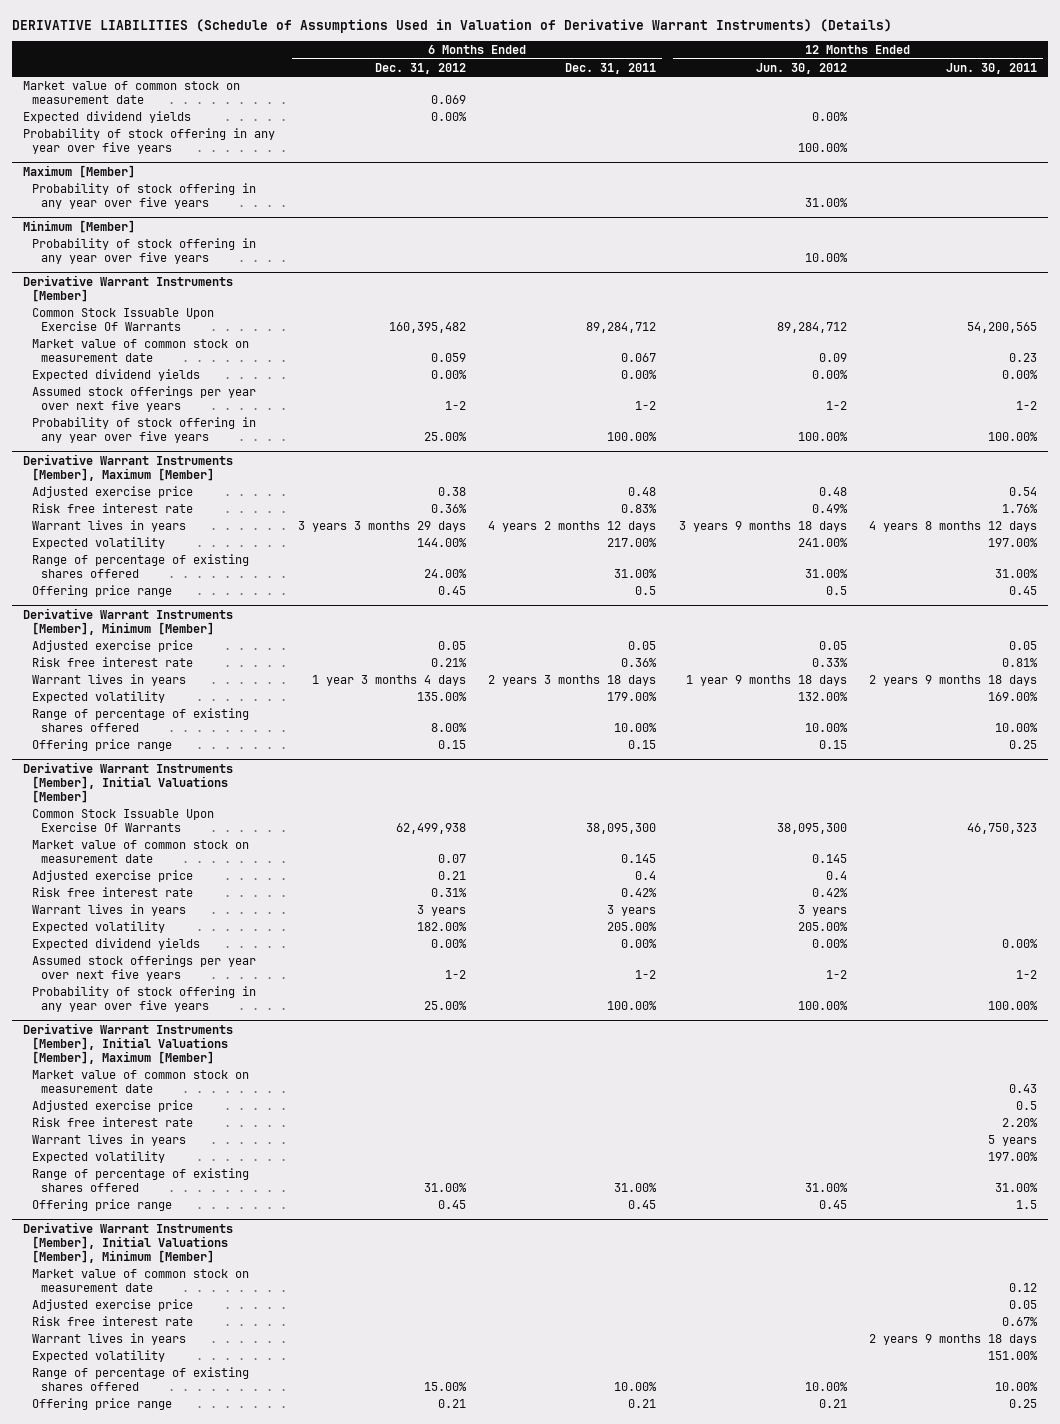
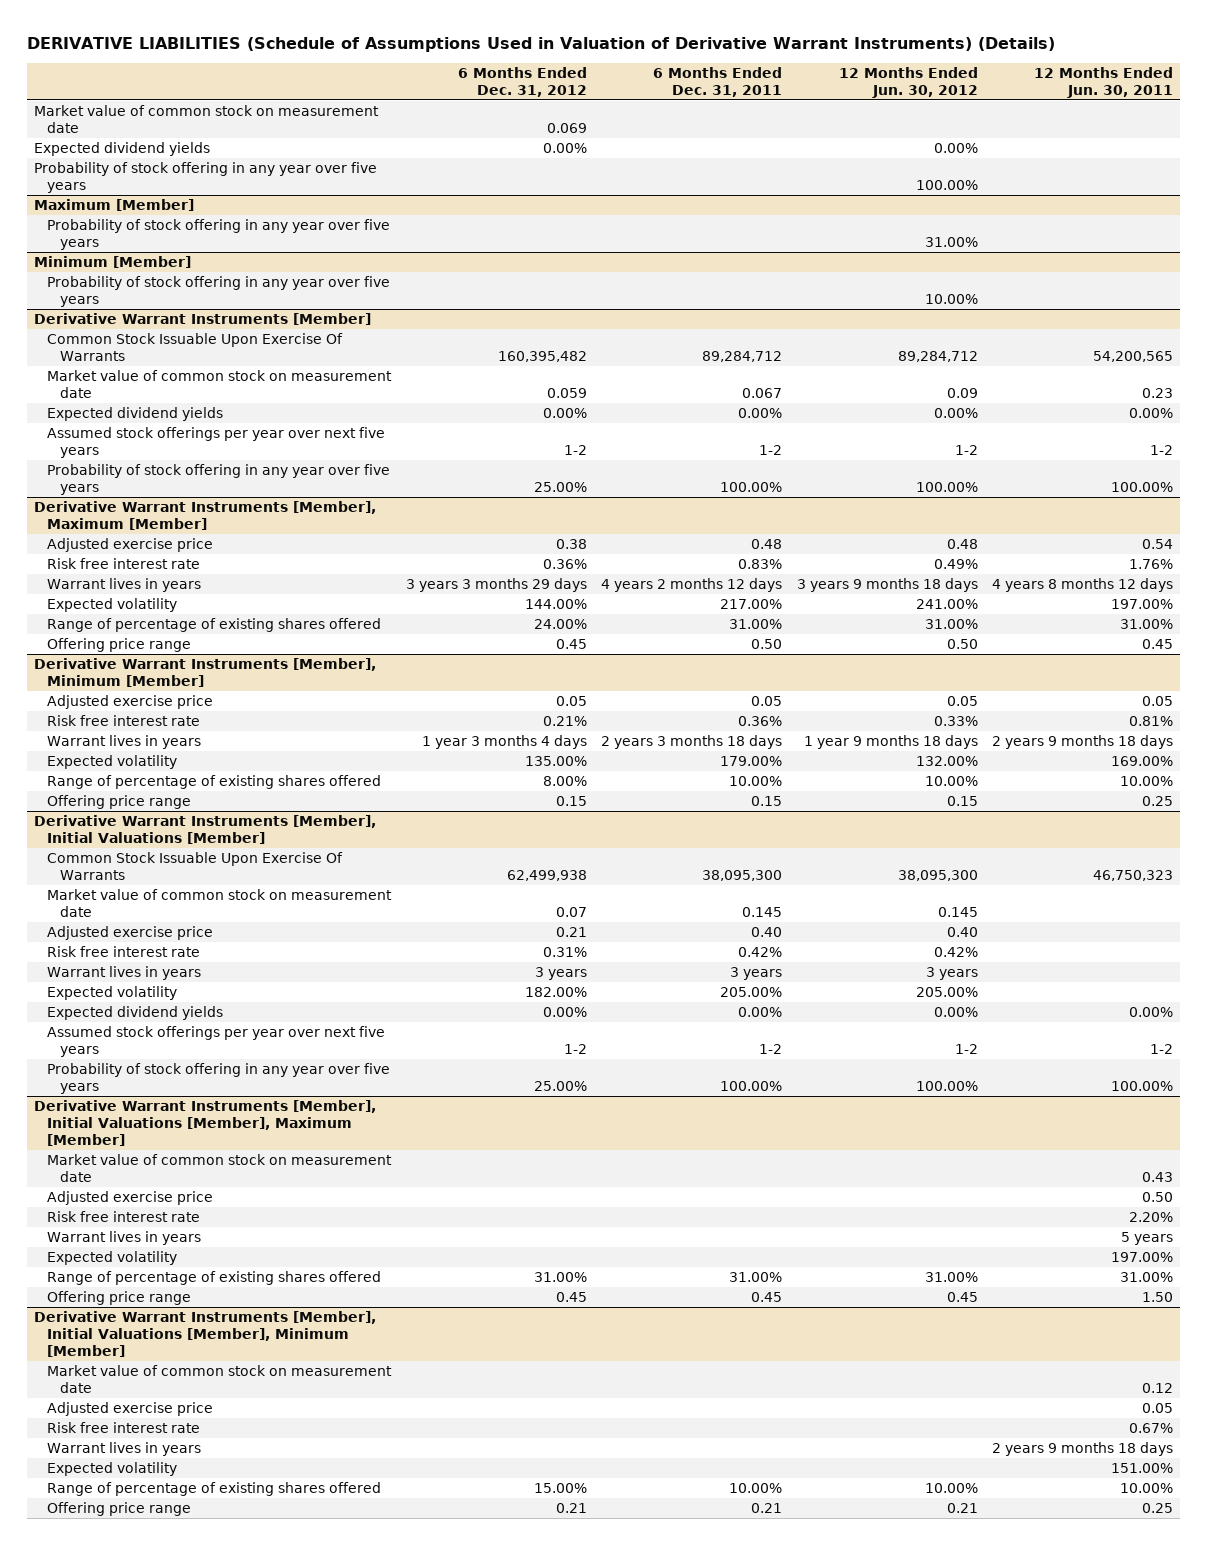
[635,585,657,595] 0.5 -> [751,639,783,650] 0.50
[825,585,847,595] 0.5 -> [946,639,978,650] 0.50
[635,870,657,880] 0.4 -> [751,927,783,938] 0.40
[825,870,847,880] 0.4 -> [946,927,978,938] 0.40
[1015,1100,1037,1110] 0.5 -> [1142,1192,1174,1203] 0.50
[1015,1199,1037,1209] 1.5 -> [1142,1292,1174,1303] 1.50

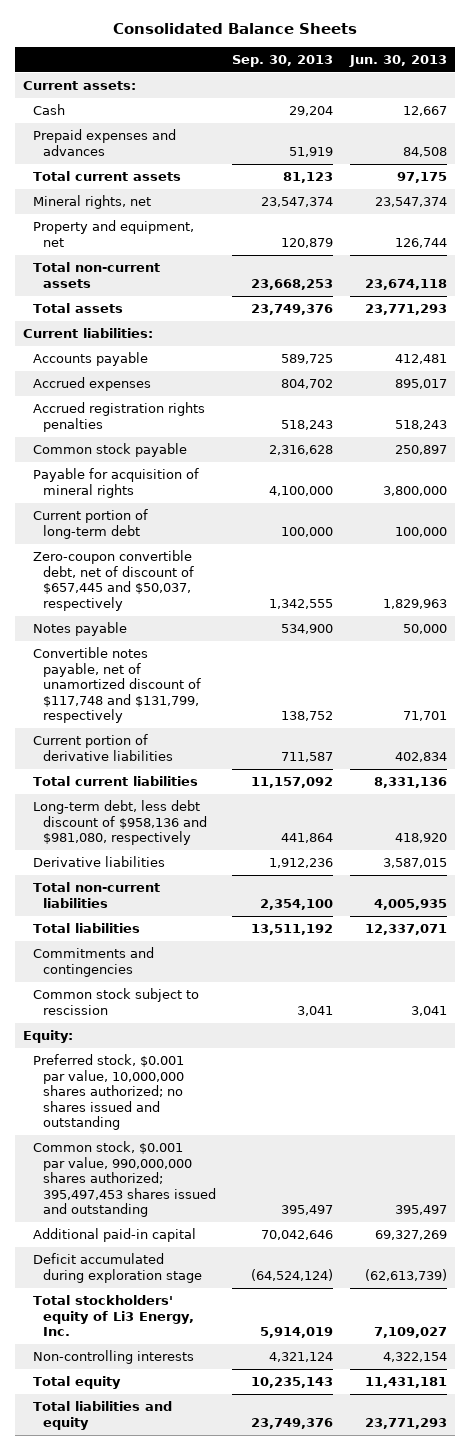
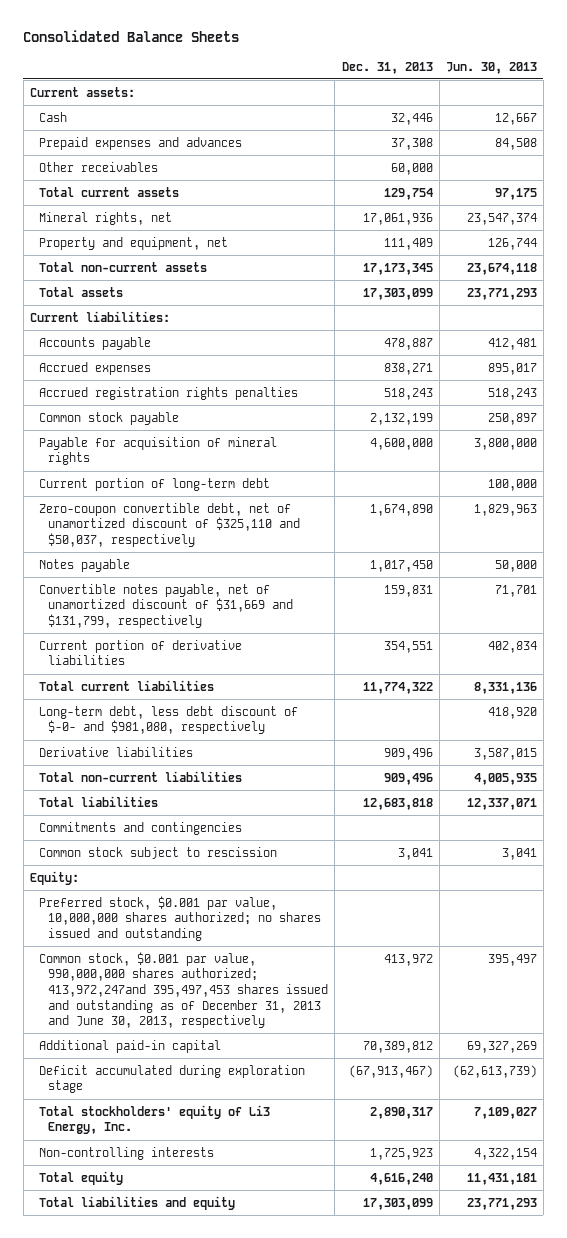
[232,55,334,68] Sep. 30, 2013 -> none
none -> [341,61,433,74] Dec. 31, 2013
none -> [39,161,159,172] Other receivables
[32,550,194,611] Zero-coupon convertible debt, net of discount of $657,445 and $50,037, respectively -> [39,502,301,547] Zero-coupon convertible debt, net of unamortized discount of $325,110 and $50,037, respectively
[32,647,201,724] Convertible notes payable, net of unamortized discount of $117,748 and $131,799, respectively -> [39,583,294,628] Convertible notes payable, net of unamortized discount of $31,669 and $131,799, respectively
[32,800,207,846] Long-term debt, less debt discount of $958,136 and $981,080, respectively -> [39,705,299,735] Long-term debt, less debt discount of $-0- and $981,080, respectively
[32,1141,216,1218] Common stock, $0.001 par value, 990,000,000 shares authorized; 395,497,453 shares issued and outstanding -> [39,951,329,1029] Common stock, $0.001 par value, 990,000,000 shares authorized; 413,972,247and 395,497,453 shares issued and outstanding as of December 31, 2013 and June 30, 2013, respectively

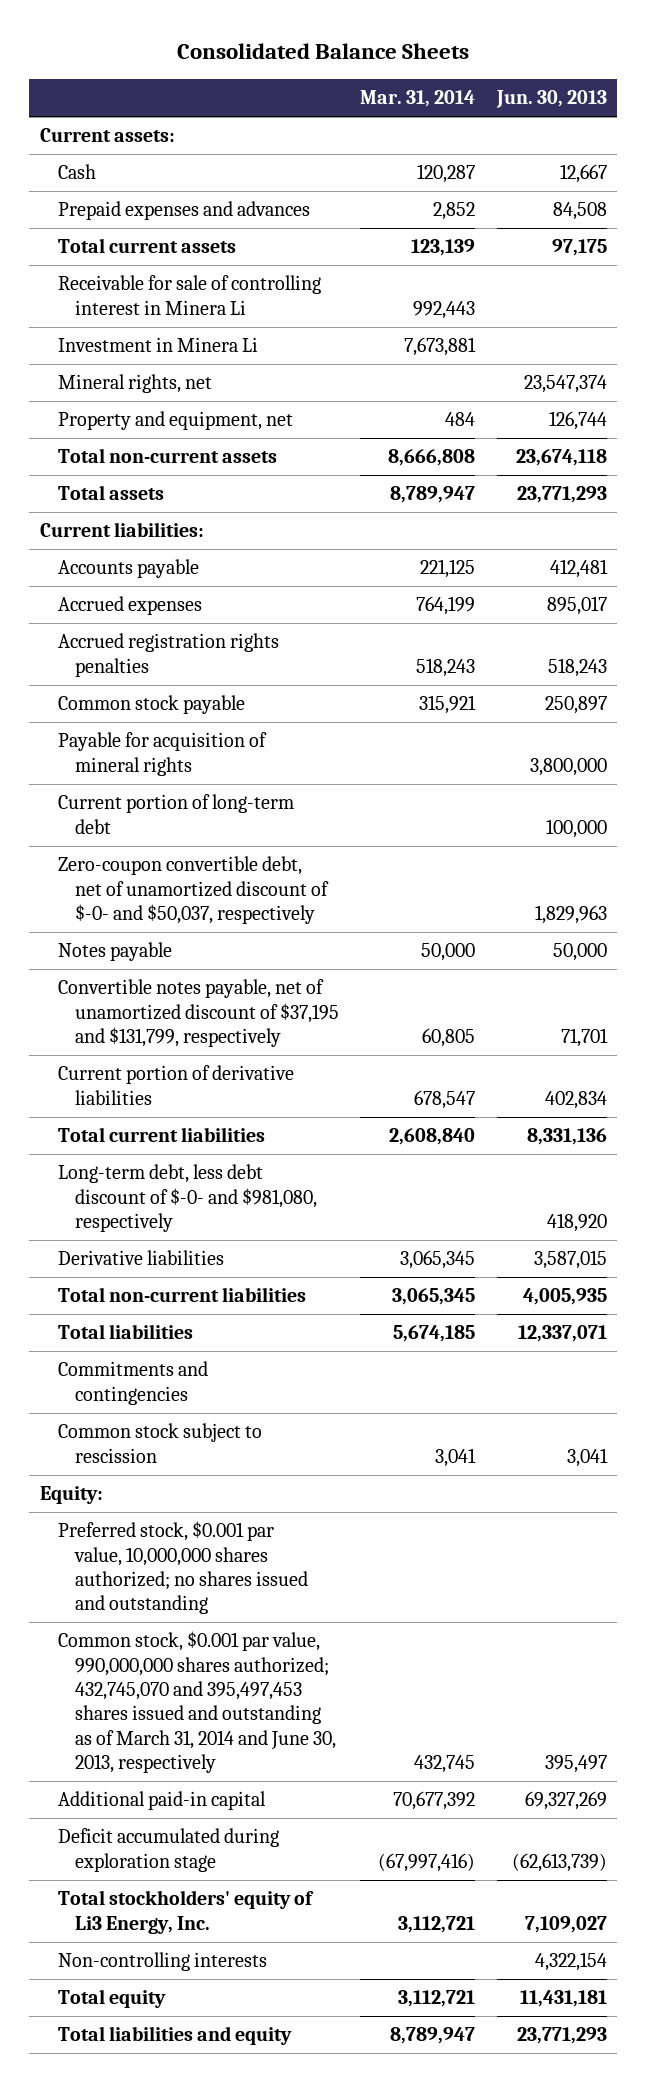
[341,61,433,74] Dec. 31, 2013 -> none
none -> [360,90,476,108] Mar. 31, 2014
[39,161,159,172] Other receivables -> none
none -> [57,275,321,315] Receivable for sale of controlling interest in Minera Li
none -> [57,337,258,353] Investment in Minera Li
[39,502,301,547] Zero-coupon convertible debt, net of unamortized discount of $325,110 and $50,037, respectively -> [57,856,330,924] Zero-coupon convertible debt, net of unamortized discount of $-0- and $50,037, respectively
[39,583,294,628] Convertible notes payable, net of unamortized discount of $31,669 and $131,799, respectively -> [57,979,340,1047] Convertible notes payable, net of unamortized discount of $37,195 and $131,799, respectively
[39,951,329,1029] Common stock, $0.001 par value, 990,000,000 shares authorized; 413,972,247and 395,497,453 shares issued and outstanding as of December 31, 2013 and June 30, 2013, respectively -> [57,1631,337,1774] Common stock, $0.001 par value, 990,000,000 shares authorized; 432,745,070 and 395,497,453 shares issued and outstanding as of March 31, 2014 and June 30, 2013, respectively

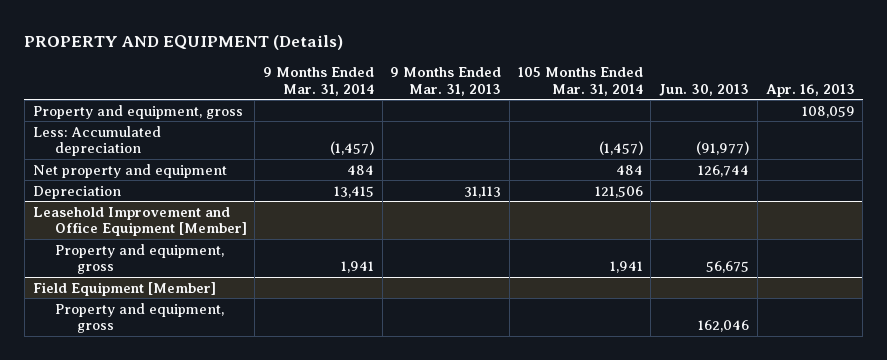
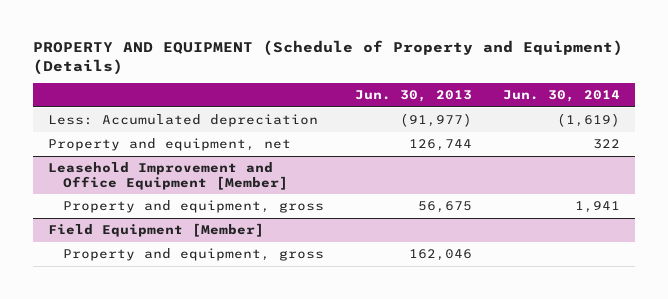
[24,35,344,51] PROPERTY AND EQUIPMENT (Details) -> [32,39,623,75] PROPERTY AND EQUIPMENT (Schedule of Property and Equipment) (Details)
[263,67,375,97] 9 Months Ended Mar. 31, 2014 -> none
[390,67,502,97] 9 Months Ended Mar. 31, 2013 -> none
[517,67,643,97] 105 Months Ended Mar. 31, 2014 -> none
[765,84,855,98] Apr. 16, 2013 -> none
none -> [502,90,620,103] Jun. 30, 2014
[32,104,243,119] Property and equipment, gross -> none
[32,185,121,199] Depreciation -> none
[32,163,227,178] Net property and equipment -> [47,138,291,152] Property and equipment, net

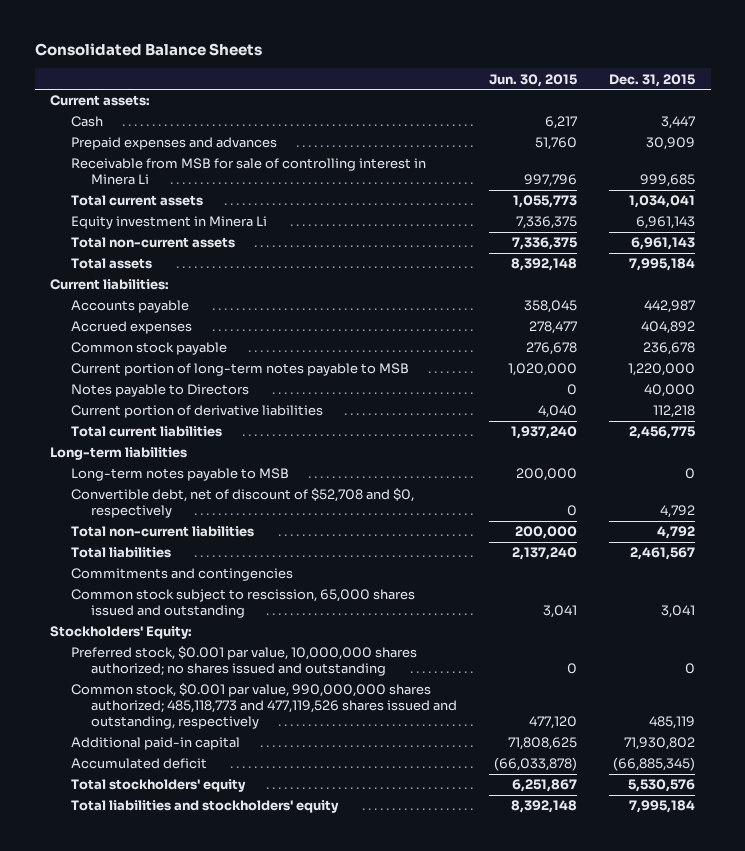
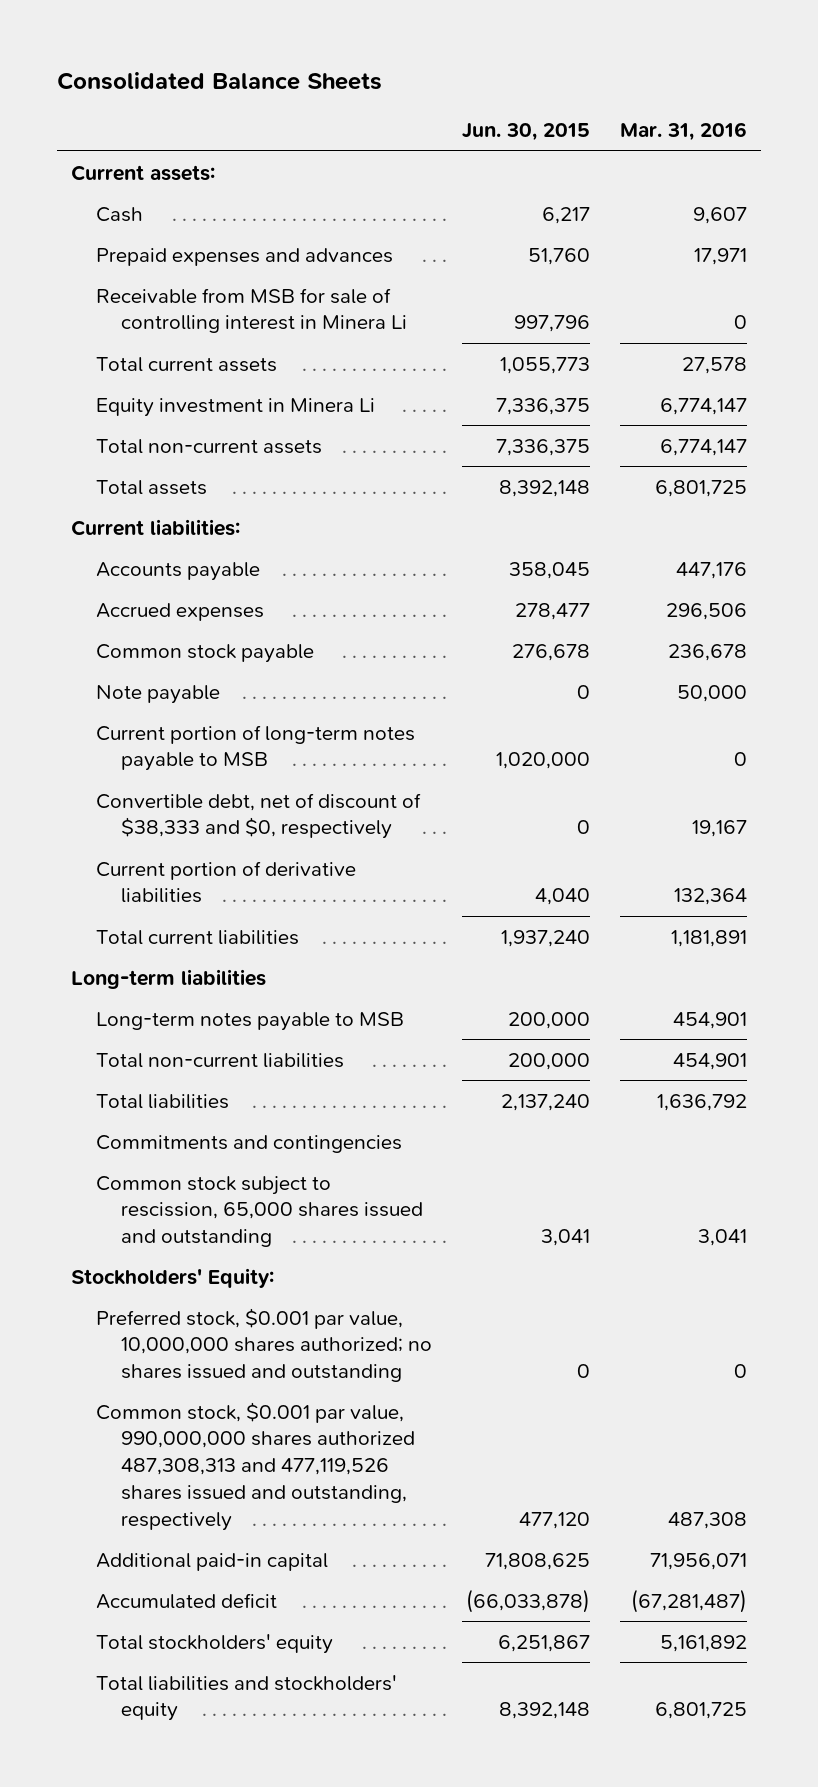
[608,73,695,87] Dec. 31, 2015 -> none
none -> [619,122,747,142] Mar. 31, 2016
none -> [96,684,221,704] Note payable
[70,384,249,398] Notes payable to Directors -> none
none -> [96,792,422,840] Convertible debt, net of discount of $38,333 and $0, respectively
[70,488,414,519] Convertible debt, net of discount of $52,708 and $0, respectively -> none
[70,683,458,730] Common stock, $0.001 par value, 990,000,000 shares authorized; 485,118,773 and 477,119,526 shares issued and outstanding, respectively -> [96,1401,416,1531] Common stock, $0.001 par value, 990,000,000 shares authorized 487,308,313 and 477,119,526 shares issued and outstanding, respectively

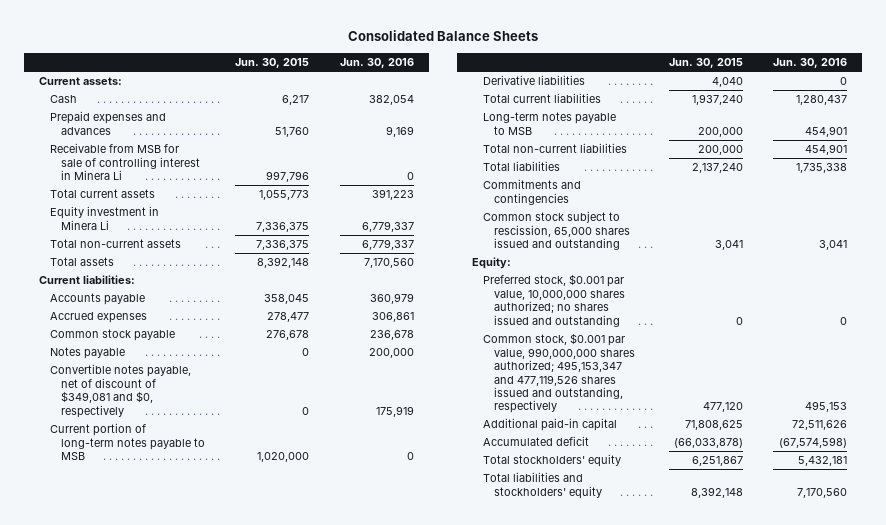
[619,122,747,142] Mar. 31, 2016 -> none
none -> [339,57,414,68] Jun. 30, 2016
[96,684,221,704] Note payable -> [50,347,126,360] Notes payable
none -> [50,364,192,418] Convertible notes payable, net of discount of $349,081 and $0, respectively
[96,792,422,840] Convertible debt, net of discount of $38,333 and $0, respectively -> none
[96,860,357,904] Current portion of derivative liabilities -> none
none -> [483,75,586,86] Derivative liabilities
[71,968,267,989] Long-term liabilities -> none
[71,1267,275,1288] Stockholders' Equity: -> [472,257,512,270] Equity:
[96,1401,416,1531] Common stock, $0.001 par value, 990,000,000 shares authorized 487,308,313 and 477,119,526 shares issued and outstanding, respectively -> [483,333,636,414] Common stock, $0.001 par value, 990,000,000 shares authorized; 495,153,347 and 477,119,526 shares issued and outstanding, respectively

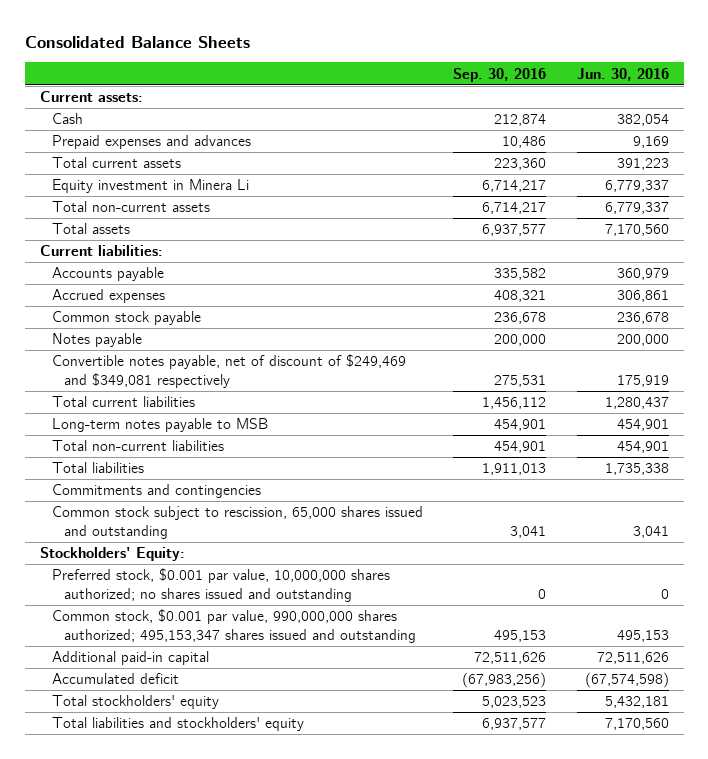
[235,57,310,68] Jun. 30, 2015 -> none
none -> [453,67,547,82] Sep. 30, 2016
[50,143,201,181] Receivable from MSB for sale of controlling interest in Minera Li -> none
[50,423,206,461] Current portion of long-term notes payable to MSB -> none
[483,75,586,86] Derivative liabilities -> none
[50,364,192,418] Convertible notes payable, net of discount of $349,081 and $0, respectively -> [51,354,406,388] Convertible notes payable, net of discount of $249,469 and $349,081 respectively
[472,257,512,270] Equity: -> [39,547,185,562] Stockholders' Equity:
[483,333,636,414] Common stock, $0.001 par value, 990,000,000 shares authorized; 495,153,347 and 477,119,526 shares issued and outstanding, respectively -> [51,609,417,643] Common stock, $0.001 par value, 990,000,000 shares authorized; 495,153,347 shares issued and outstanding

